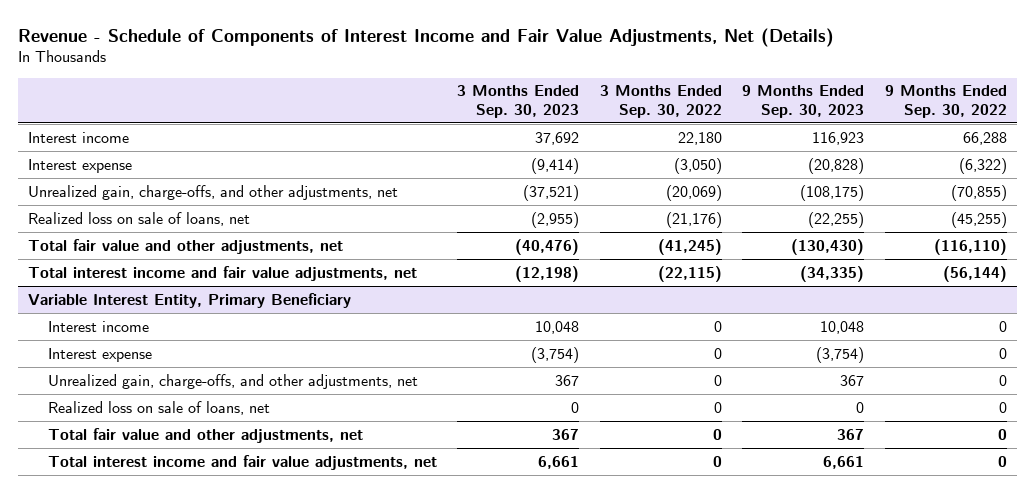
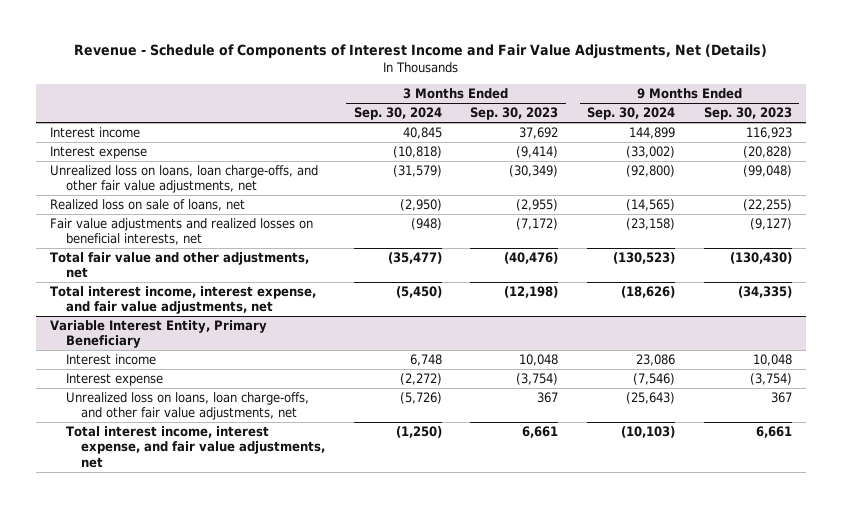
[599,85,722,118] 3 Months Ended Sep. 30, 2022 -> none
[884,85,1007,118] 9 Months Ended Sep. 30, 2022 -> none
none -> [353,107,442,121] Sep. 30, 2024
none -> [587,107,676,121] Sep. 30, 2024
[28,184,399,200] Unrealized gain, charge-offs, and other adjustments, net -> [50,165,319,194] Unrealized loss on loans, loan charge-offs, and other fair value adjustments, net
[523,184,580,201] (37,521) -> [509,165,559,178] (30,349)
[800,184,865,201] (108,175) -> [742,165,792,178] (99,048)
none -> [50,218,314,246] Fair value adjustments and realized losses on beneficial interests, net
[28,265,418,281] Total interest income and fair value adjustments, net -> [50,286,317,315] Total interest income, interest expense, and fair value adjustments, net
[47,400,270,415] Realized loss on sale of loans, net -> none
[47,427,363,443] Total fair value and other adjustments, net -> none
[47,373,418,389] Unrealized gain, charge-offs, and other adjustments, net -> [65,392,309,421] Unrealized loss on loans, loan charge-offs, and other fair value adjustments, net
[47,454,437,470] Total interest income and fair value adjustments, net -> [65,426,325,468] Total interest income, interest expense, and fair value adjustments, net

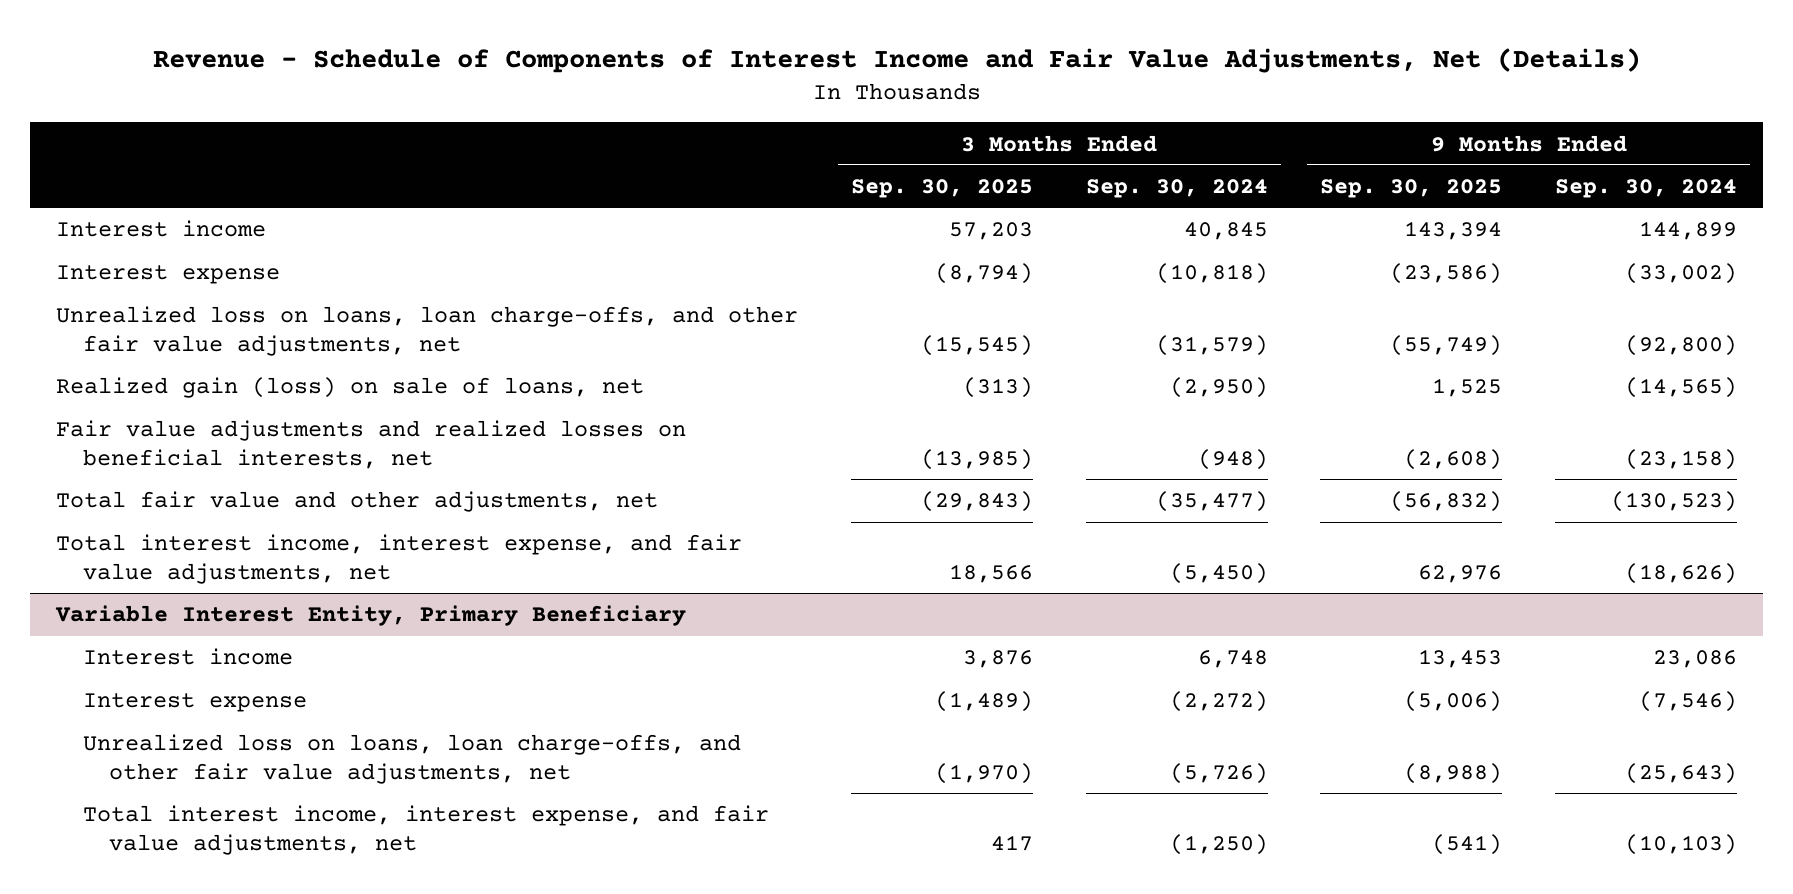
[470,107,559,121] Sep. 30, 2023 -> none
[703,107,792,121] Sep. 30, 2023 -> none
none -> [850,179,1033,199] Sep. 30, 2025
none -> [1320,179,1503,199] Sep. 30, 2025
[50,199,246,212] Realized loss on sale of loans, net -> [56,377,645,399] Realized gain (loss) on sale of loans, net

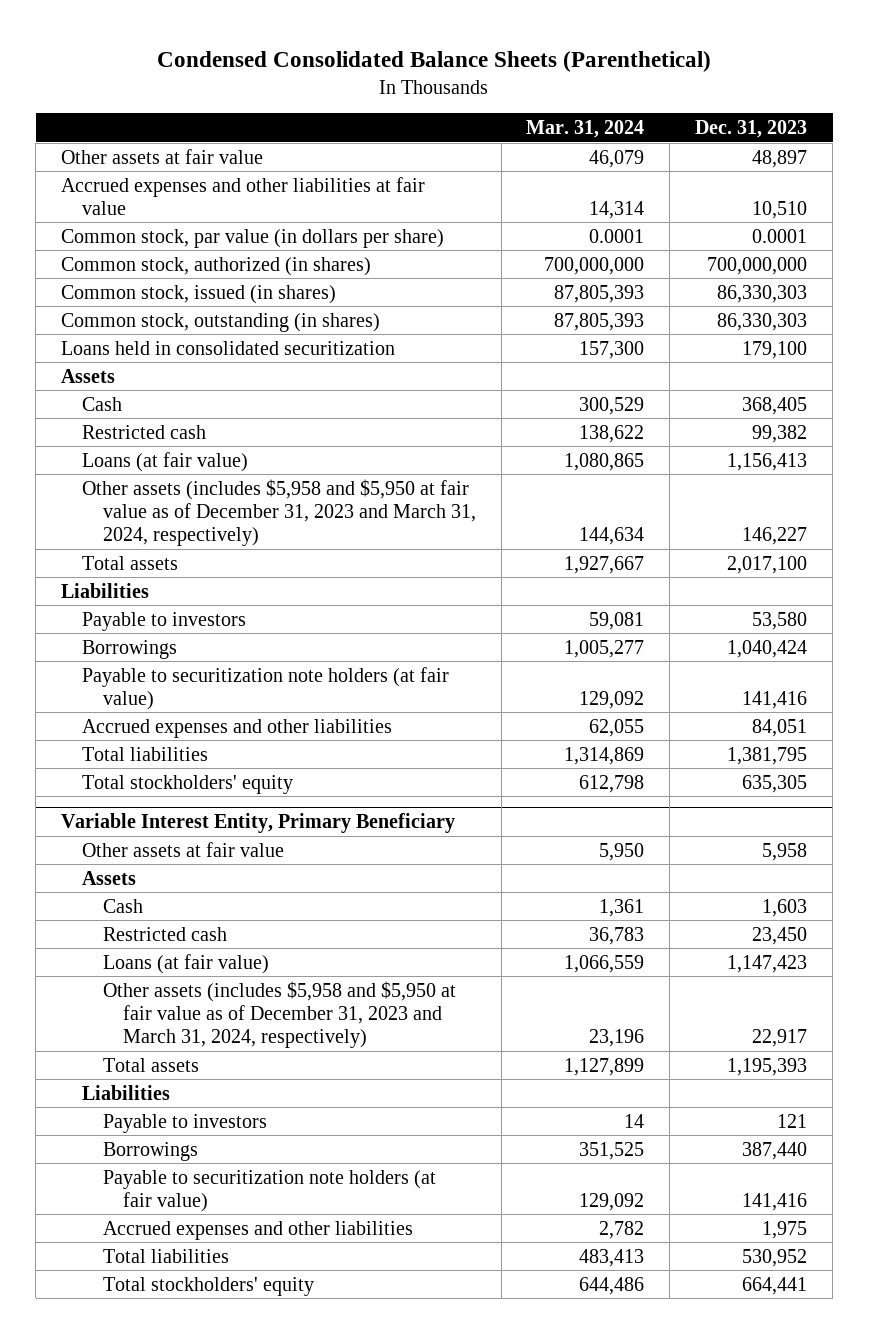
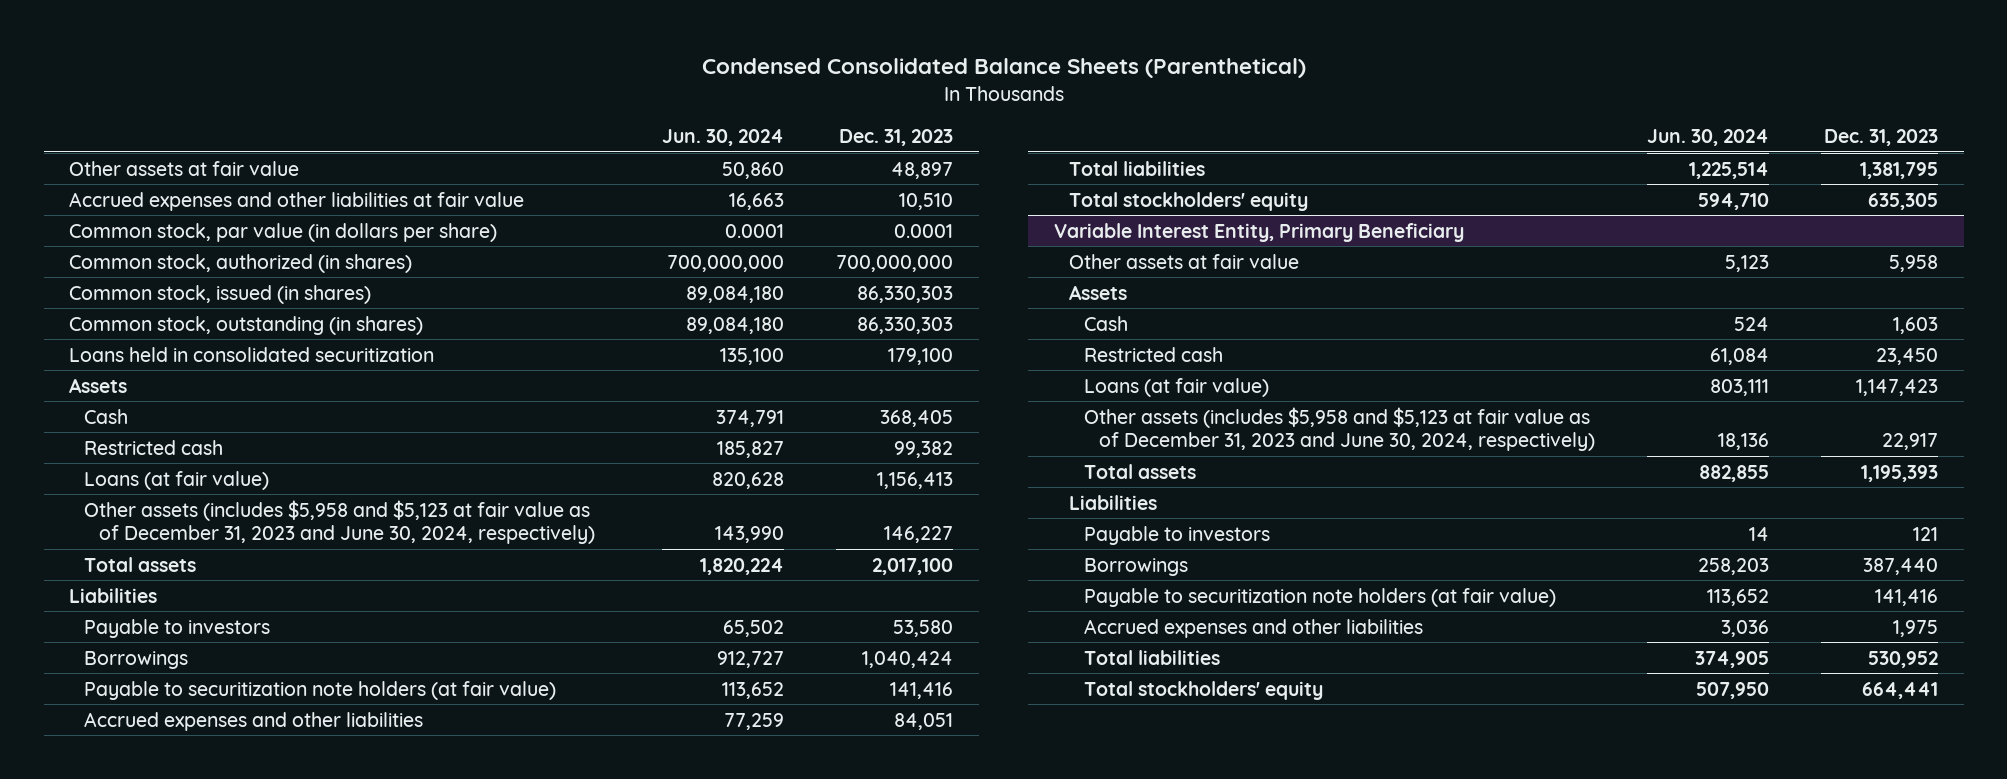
[526,119,645,138] Mar. 31, 2024 -> none
none -> [662,129,785,147] Jun. 30, 2024
[81,478,476,546] Other assets (includes $5,958 and $5,950 at fair value as of December 31, 2023 and March 31, 2024, respectively) -> [84,499,596,545] Other assets (includes $5,958 and $5,123 at fair value as of December 31, 2023 and June 30, 2024, respectively)
[102,980,456,1048] Other assets (includes $5,958 and $5,950 at fair value as of December 31, 2023 and March 31, 2024, respectively) -> [1084,406,1596,452] Other assets (includes $5,958 and $5,123 at fair value as of December 31, 2023 and June 30, 2024, respectively)

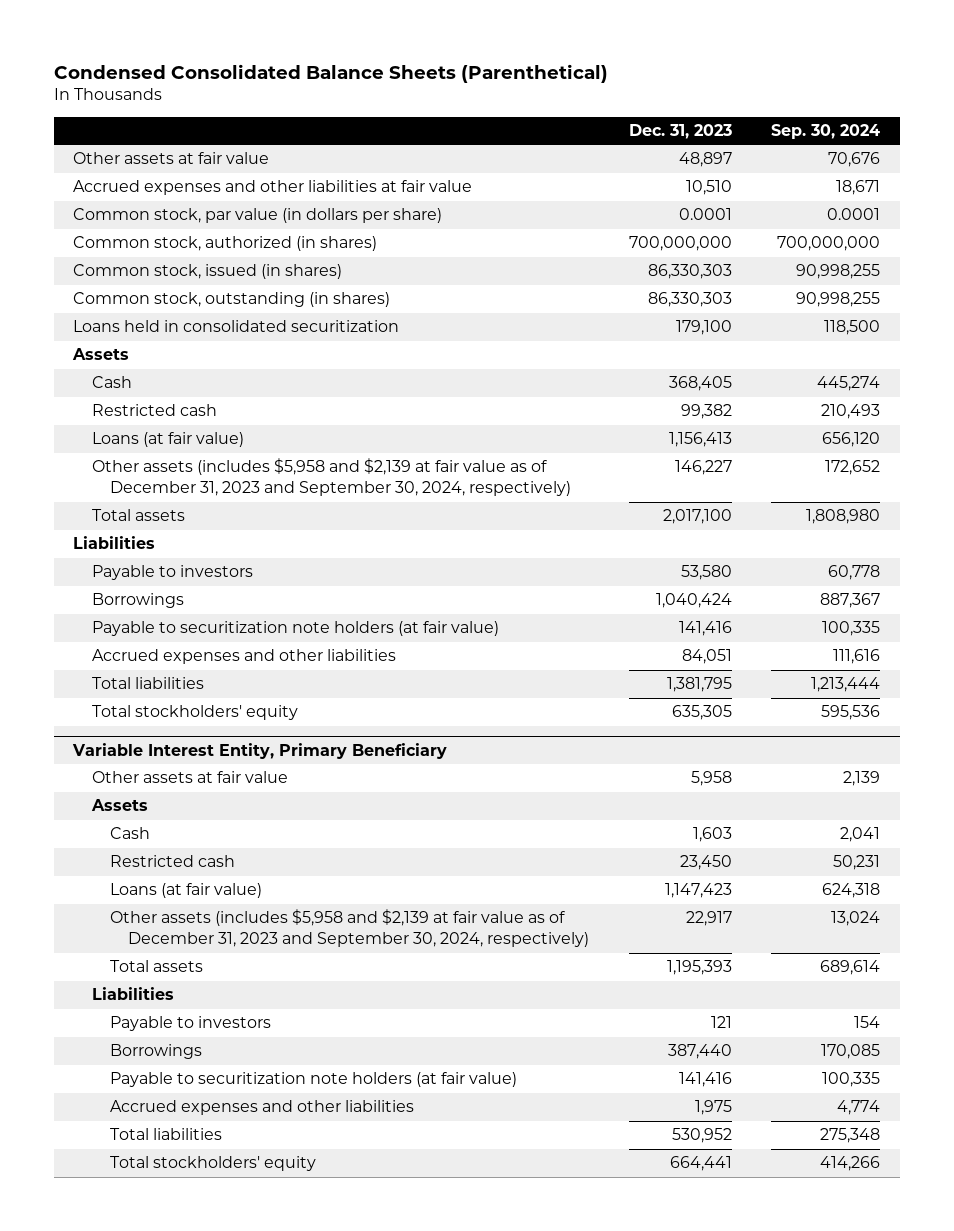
[662,129,785,147] Jun. 30, 2024 -> none
none -> [771,124,881,140] Sep. 30, 2024
[84,499,596,545] Other assets (includes $5,958 and $5,123 at fair value as of December 31, 2023 and June 30, 2024, respectively) -> [91,458,571,497] Other assets (includes $5,958 and $2,139 at fair value as of December 31, 2023 and September 30, 2024, respectively)
[1084,406,1596,452] Other assets (includes $5,958 and $5,123 at fair value as of December 31, 2023 and June 30, 2024, respectively) -> [109,909,590,948] Other assets (includes $5,958 and $2,139 at fair value as of December 31, 2023 and September 30, 2024, respectively)

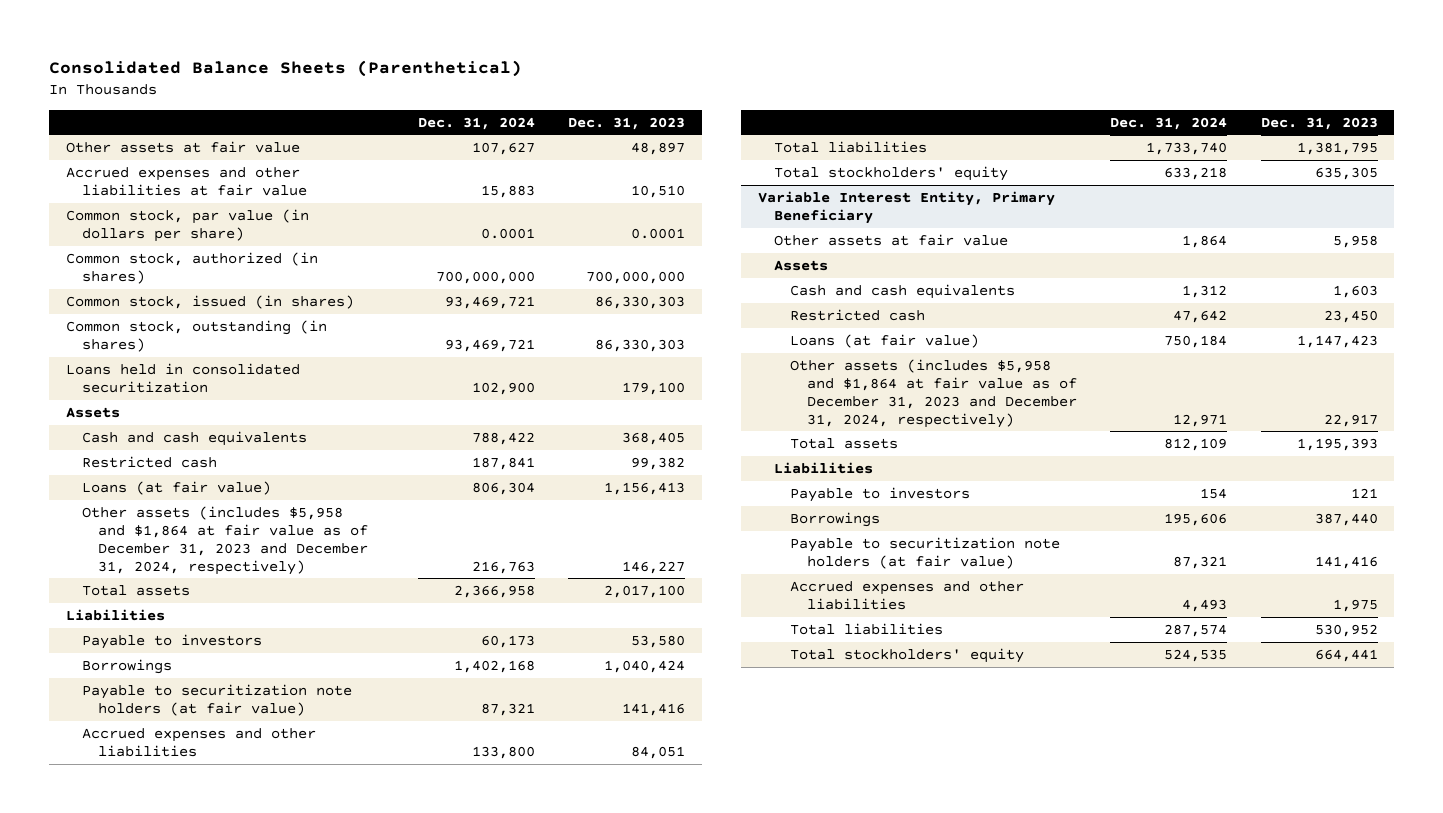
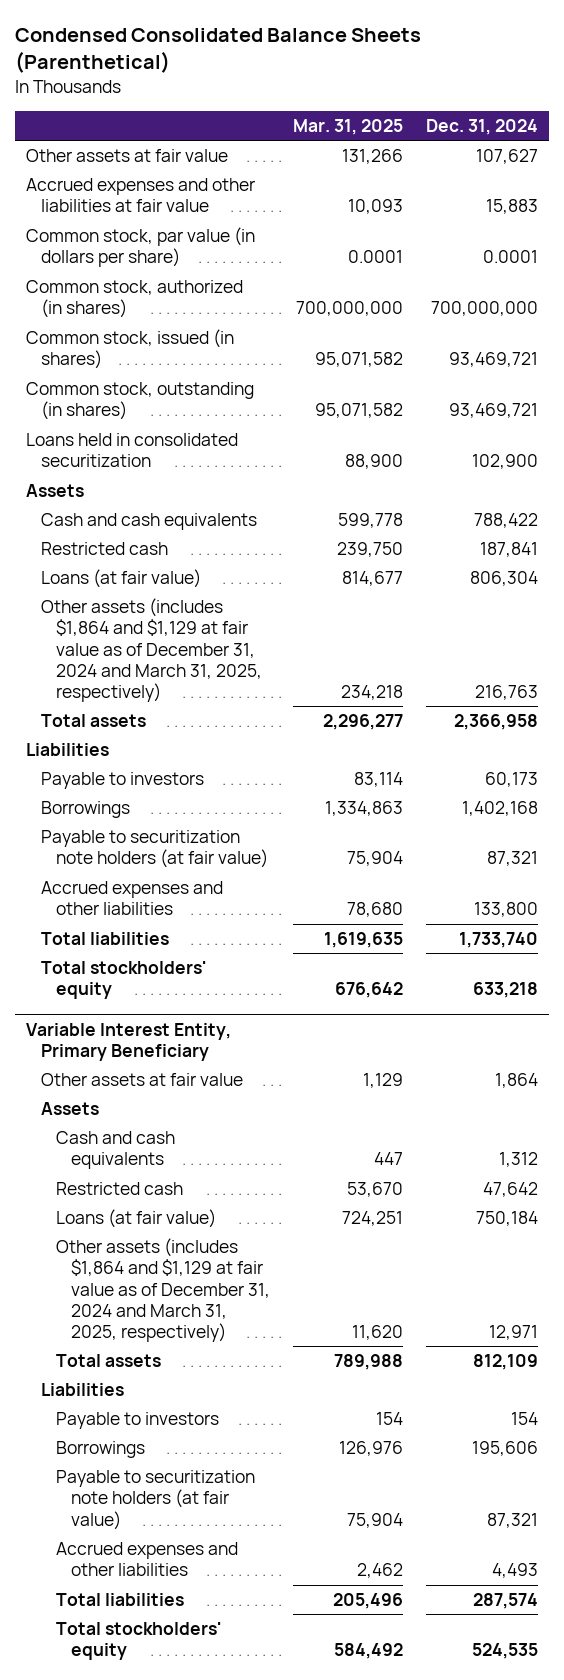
[48,60,522,78] Consolidated Balance Sheets (Parenthetical) -> [14,28,421,74] Condensed Consolidated Balance Sheets (Parenthetical)
[568,116,686,130] Dec. 31, 2023 -> none
none -> [293,118,404,135] Mar. 31, 2025
[81,505,369,575] Other assets (includes $5,958 and $1,864 at fair value as of December 31, 2023 and December 31, 2024, respectively) -> [41,598,263,702] Other assets (includes $1,864 and $1,129 at fair value as of December 31, 2024 and March 31, 2025, respectively)
[790,358,1077,428] Other assets (includes $5,958 and $1,864 at fair value as of December 31, 2023 and December 31, 2024, respectively) -> [56,1238,271,1342] Other assets (includes $1,864 and $1,129 at fair value as of December 31, 2024 and March 31, 2025, respectively)

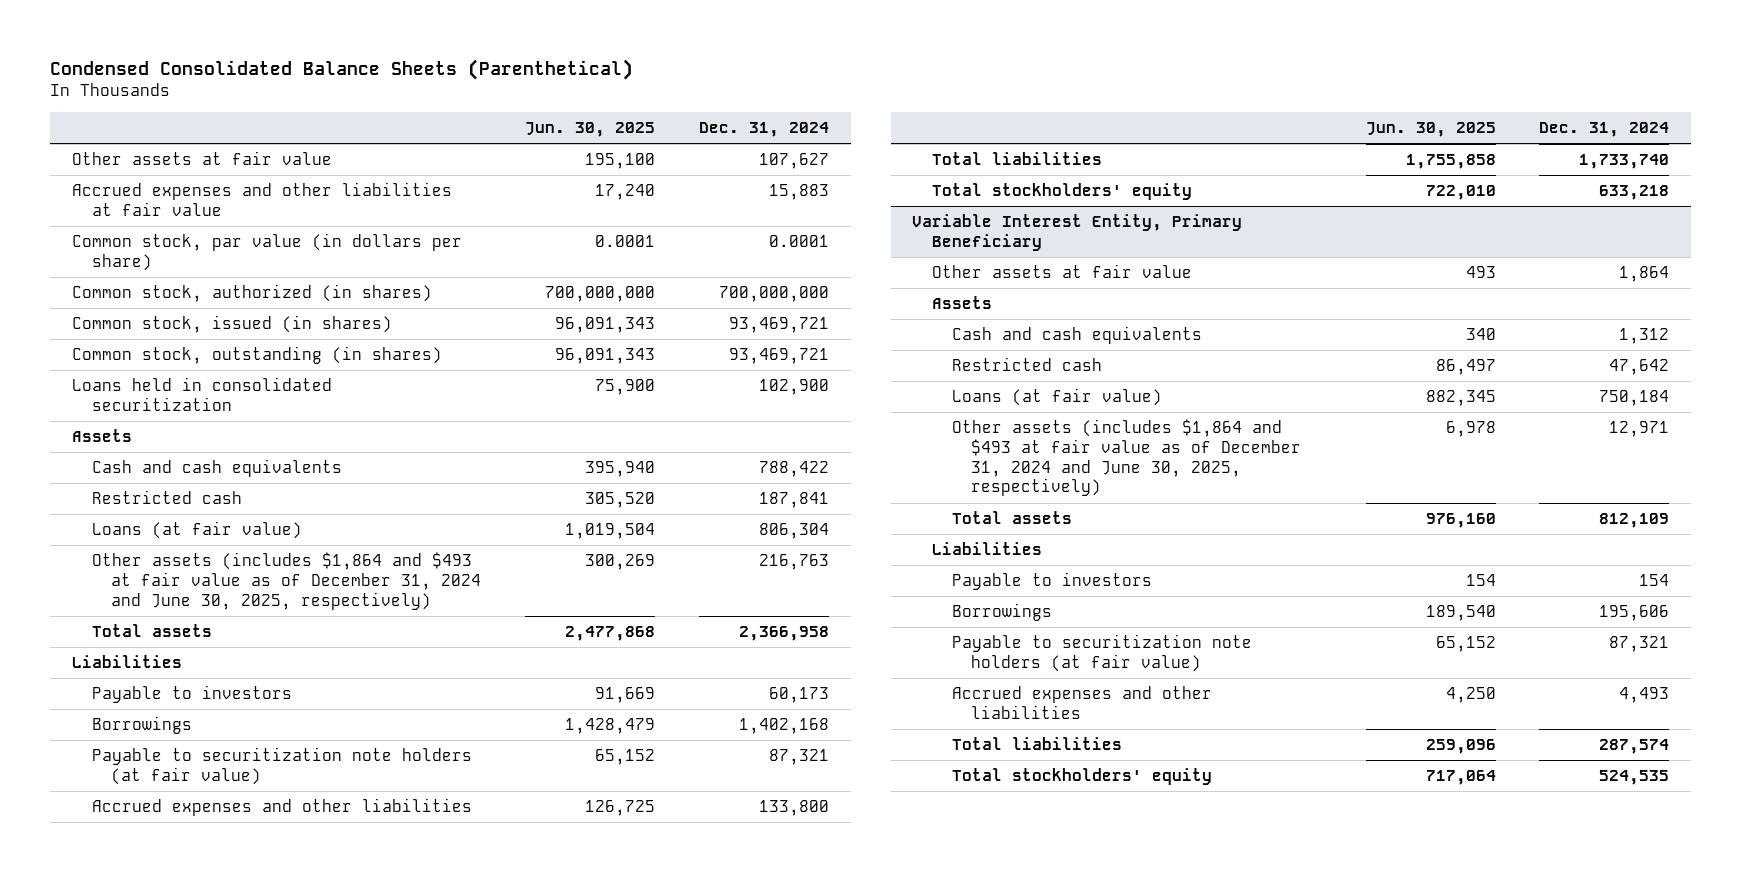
[293,118,404,135] Mar. 31, 2025 -> none
none -> [525,122,656,138] Jun. 30, 2025
[41,598,263,702] Other assets (includes $1,864 and $1,129 at fair value as of December 31, 2024 and March 31, 2025, respectively) -> [91,552,482,610] Other assets (includes $1,864 and $493 at fair value as of December 31, 2024 and June 30, 2025, respectively)
[56,1238,271,1342] Other assets (includes $1,864 and $1,129 at fair value as of December 31, 2024 and March 31, 2025, respectively) -> [951,419,1302,497] Other assets (includes $1,864 and $493 at fair value as of December 31, 2024 and June 30, 2025, respectively)

